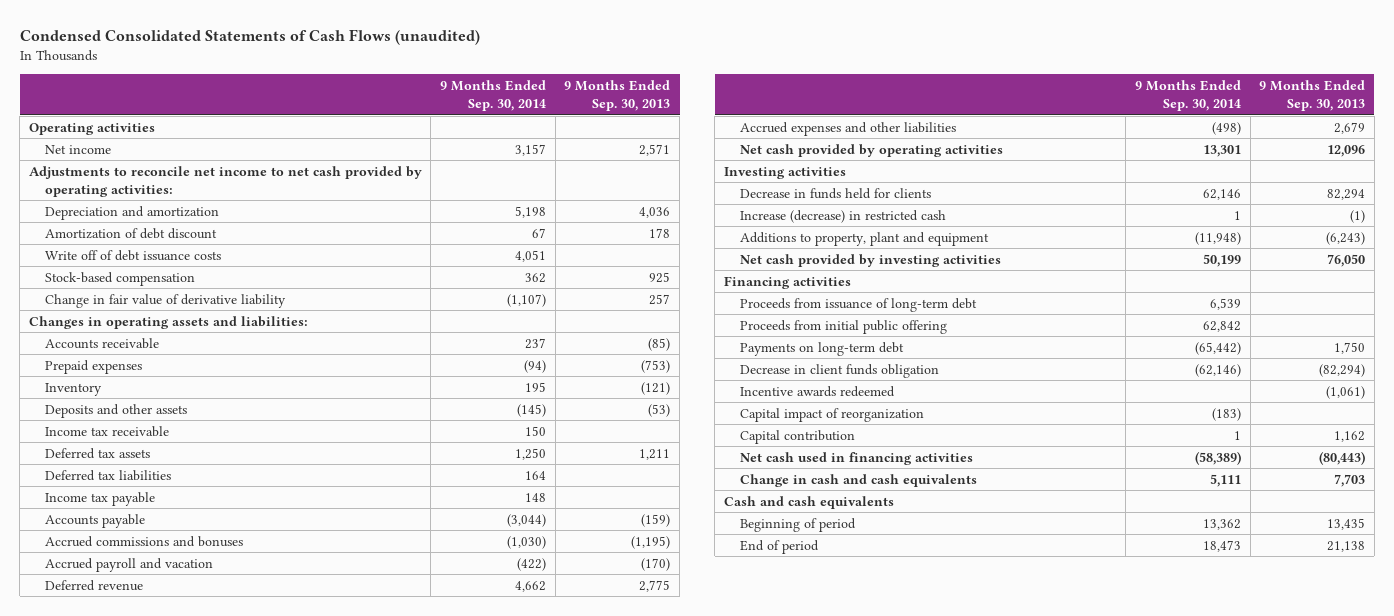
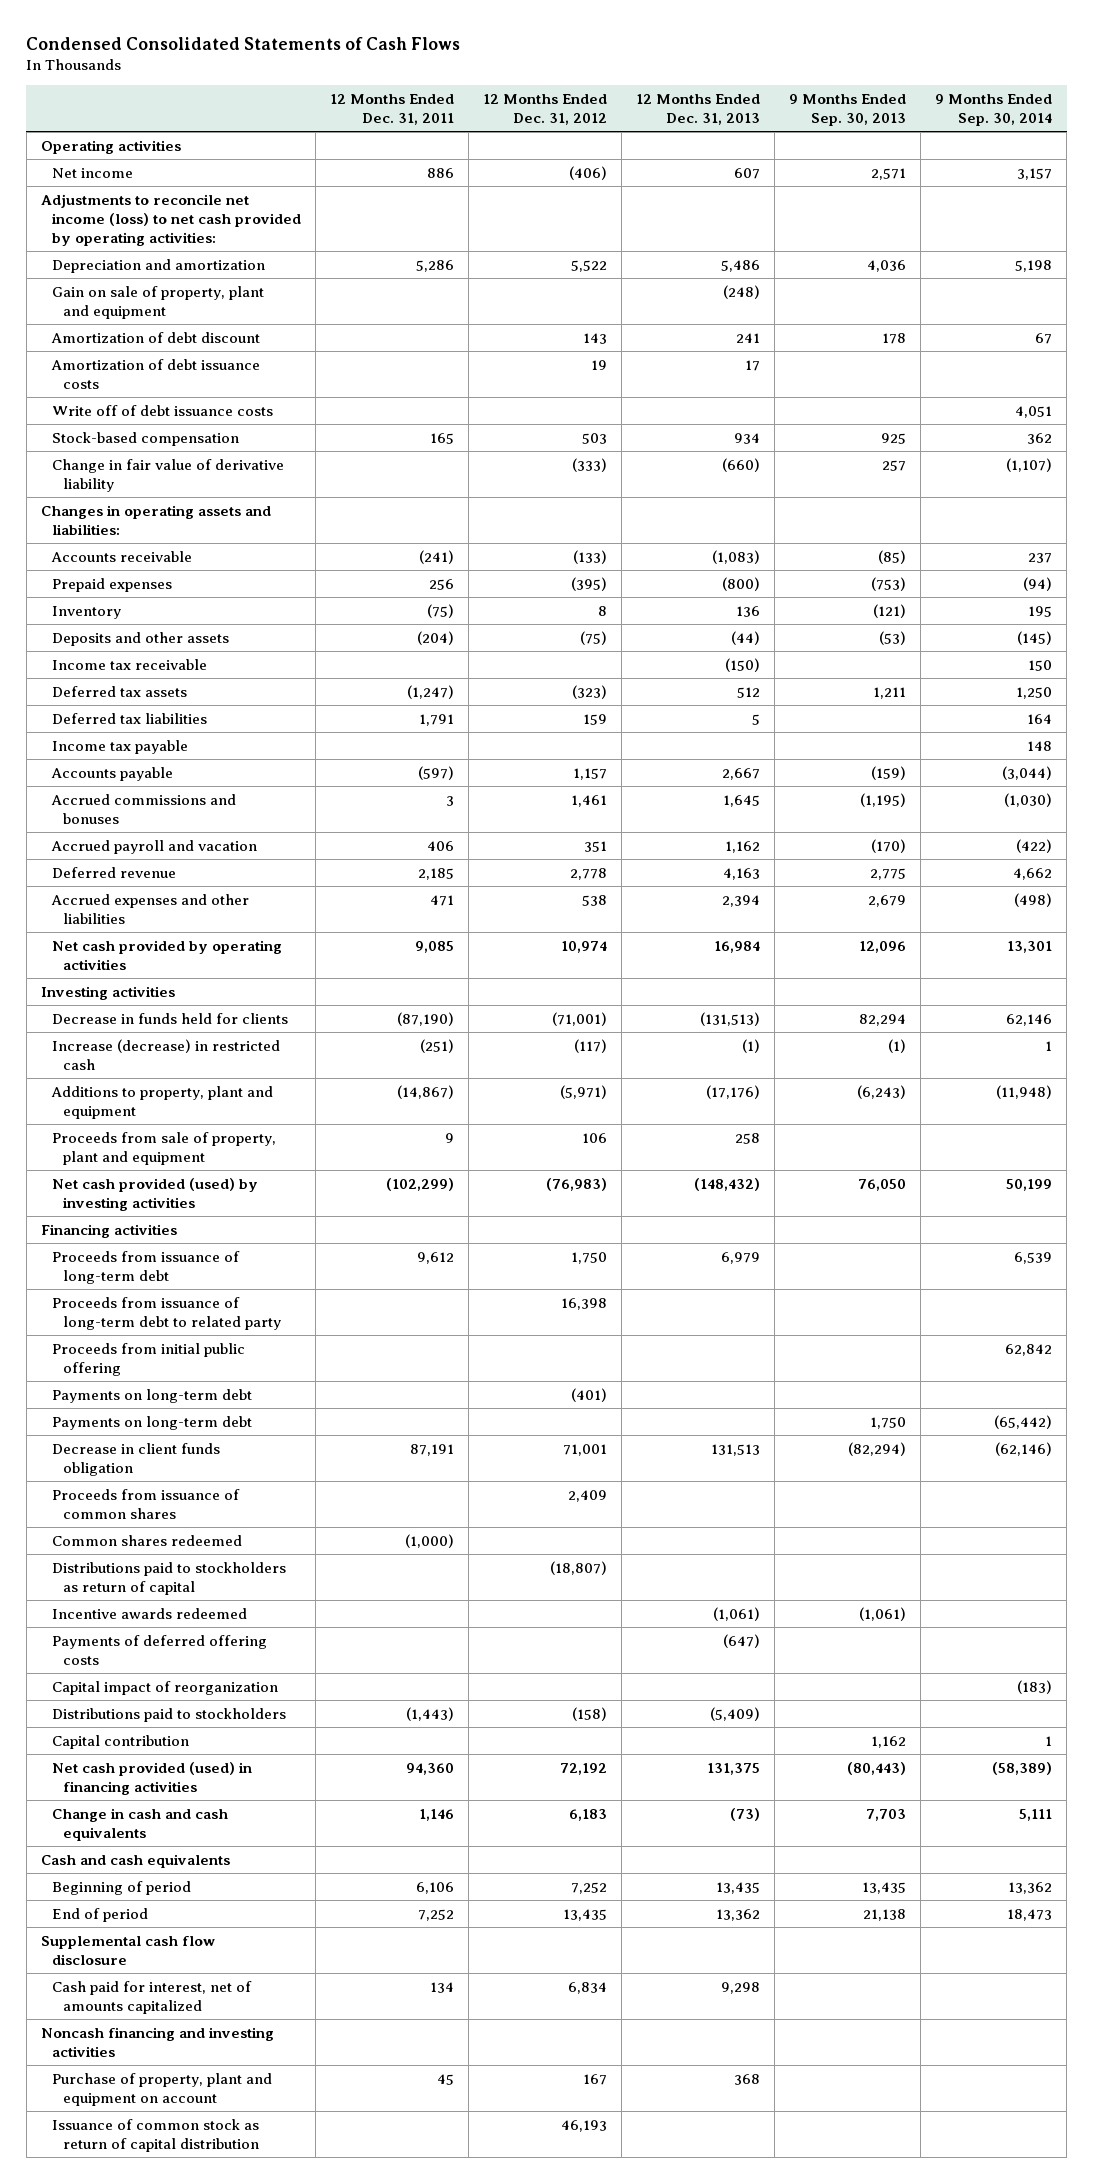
[19,29,480,46] Condensed Consolidated Statements of Cash Flows (unaudited) -> [26,36,461,50] Condensed Consolidated Statements of Cash Flows
none -> [329,94,454,125] 12 Months Ended Dec. 31, 2011
none -> [482,94,607,125] 12 Months Ended Dec. 31, 2012
none -> [636,94,761,125] 12 Months Ended Dec. 31, 2013
[28,165,422,197] Adjustments to reconcile net income to net cash provided by operating activities: -> [40,193,301,246] Adjustments to reconcile net income (loss) to net cash provided by operating activities:
none -> [51,285,264,319] Gain on sale of property, plant and equipment
none -> [50,358,260,389] Amortization of debt issuance costs
none -> [51,1131,276,1165] Proceeds from sale of property, plant and equipment
[740,253,1002,267] Net cash provided by investing activities -> [51,1177,258,1211] Net cash provided (used) by investing activities
none -> [51,1296,281,1330] Proceeds from issuance of long-term debt to related party
none -> [51,1388,252,1403] Payments on long-term debt
none -> [51,1488,240,1519] Proceeds from issuance of common shares
none -> [51,1534,242,1546] Common shares redeemed
none -> [51,1561,286,1595] Distributions paid to stockholders as return of capital
none -> [51,1634,267,1665] Payments of deferred offering costs
none -> [51,1707,286,1722] Distributions paid to stockholders
[740,451,974,465] Net cash used in financing activities -> [51,1761,252,1795] Net cash provided (used) in financing activities
none -> [40,1935,215,1965] Supplemental cash flow disclosure
none -> [51,1980,252,2014] Cash paid for interest, net of amounts capitalized
none -> [40,2026,274,2057] Noncash financing and investing activities
none -> [51,2072,272,2106] Purchase of property, plant and equipment on account
none -> [51,2118,259,2152] Issuance of common stock as return of capital distribution

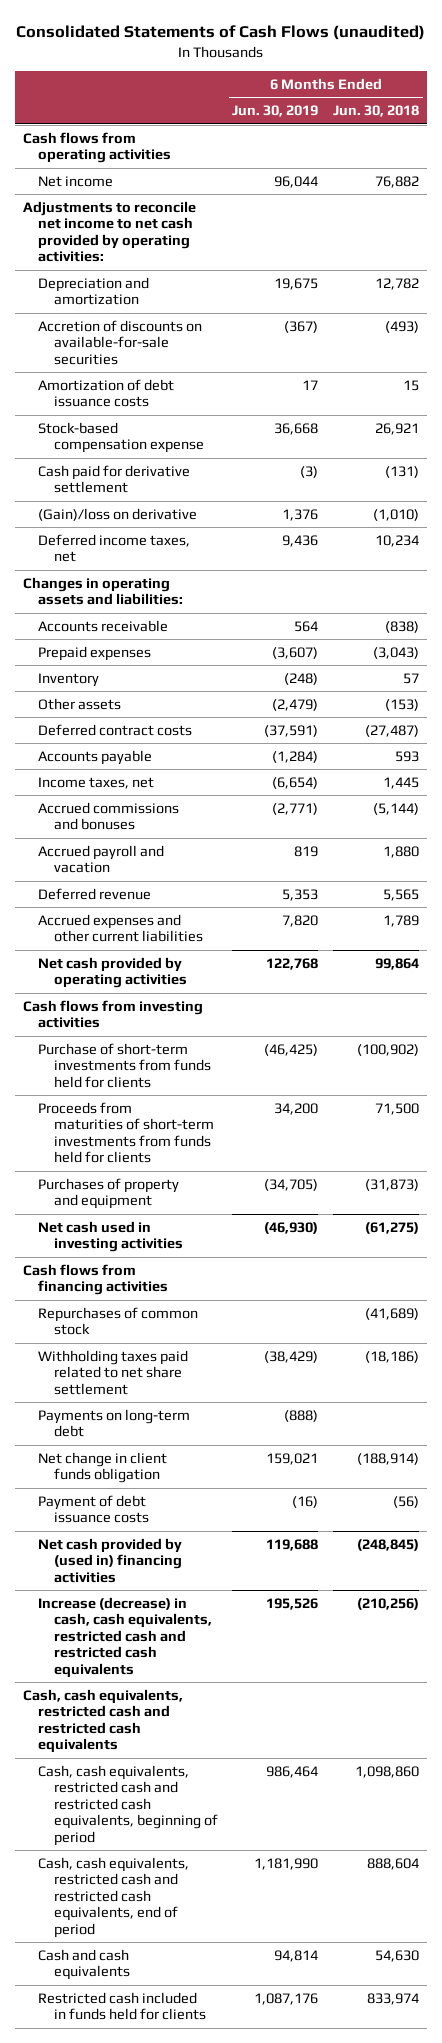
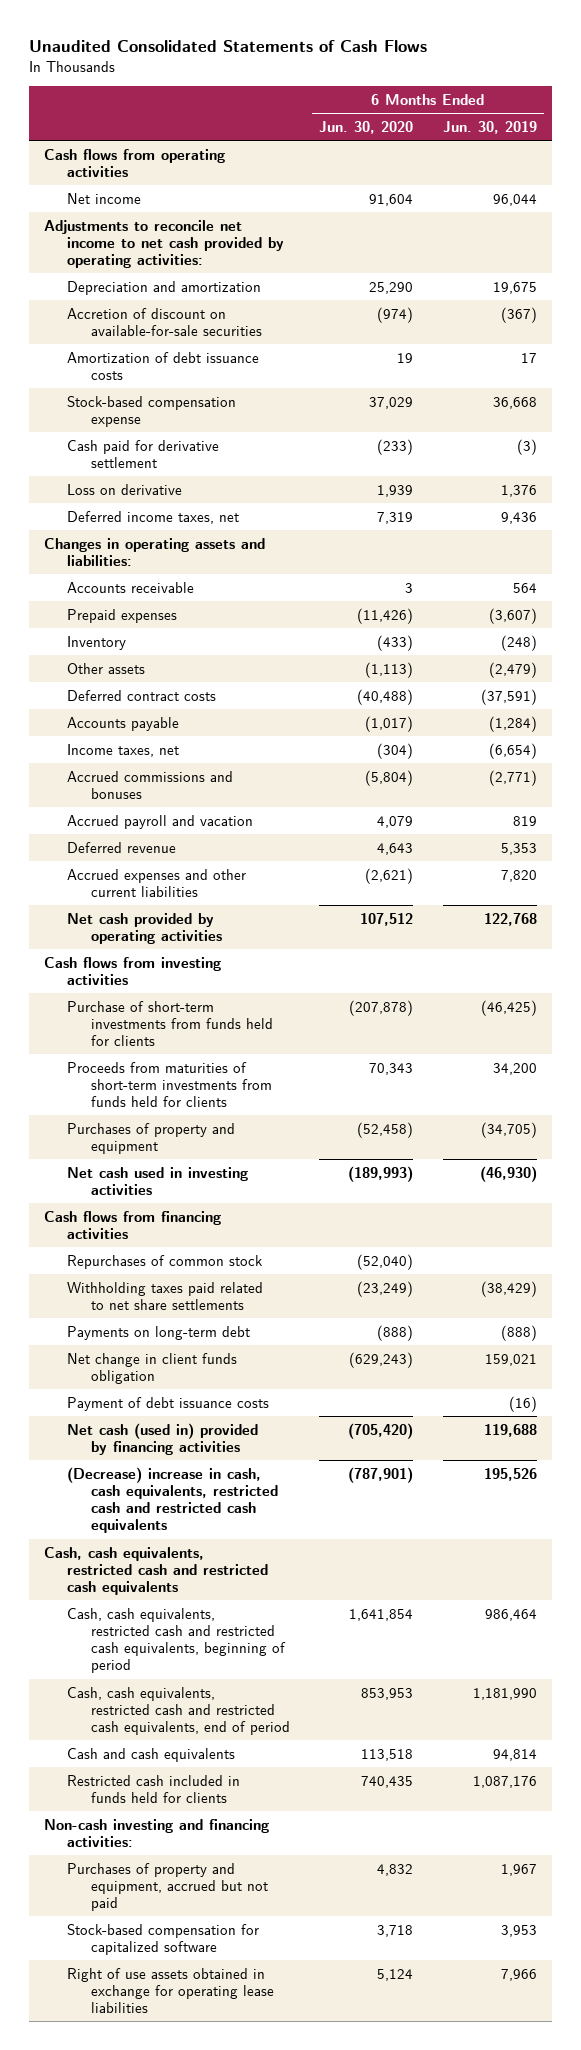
[15,25,425,41] Consolidated Statements of Cash Flows (unaudited) -> [29,39,428,52] Unaudited Consolidated Statements of Cash Flows
[333,104,420,117] Jun. 30, 2018 -> none
none -> [319,120,414,134] Jun. 30, 2020
[38,319,203,365] Accretion of discounts on available-for-sale securities -> [67,307,262,336] Accretion of discount on available-for-sale securities
[38,507,198,521] (Gain)/loss on derivative -> [67,483,183,495] Loss on derivative
[38,1349,189,1395] Withholding taxes paid related to net share settlement -> [67,1281,264,1310] Withholding taxes paid related to net share settlements
[38,1537,183,1583] Net cash provided by (used in) financing activities -> [67,1422,259,1455] Net cash (used in) provided by financing activities
[38,1596,212,1678] Increase (decrease) in cash, cash equivalents, restricted cash and restricted cash equivalents -> [67,1466,278,1534] (Decrease) increase in cash, cash equivalents, restricted cash and restricted cash equivalents
none -> [43,1818,269,1847] Non-cash investing and financing activities:
none -> [67,1862,268,1911] Purchases of property and equipment, accrued but not paid
none -> [67,1923,260,1955] Stock-based compensation for capitalized software
none -> [67,1967,274,2013] Right of use assets obtained in exchange for operating lease liabilities

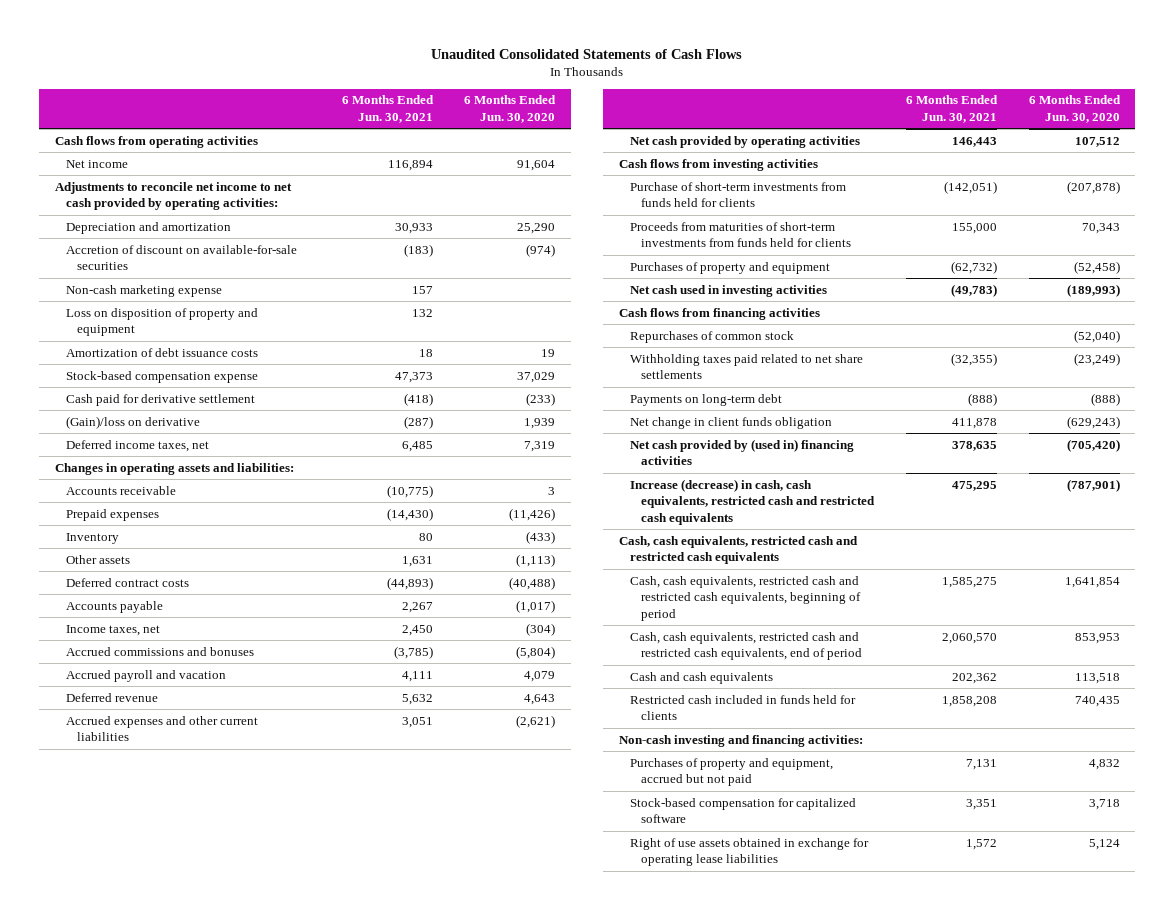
[442,120,537,134] Jun. 30, 2019 -> none
none -> [341,95,434,123] 6 Months Ended Jun. 30, 2021
none -> [65,284,222,297] Non-cash marketing expense
none -> [65,307,258,337] Loss on disposition of property and equipment
[67,483,183,495] Loss on derivative -> [65,415,200,429] (Gain)/loss on derivative
[67,1396,270,1411] Payment of debt issuance costs -> none
[67,1422,259,1455] Net cash (used in) provided by financing activities -> [630,438,855,466] Net cash provided by (used in) financing activities
[67,1466,278,1534] (Decrease) increase in cash, cash equivalents, restricted cash and restricted cash equivalents -> [630,478,876,525] Increase (decrease) in cash, cash equivalents, restricted cash and restricted cash equivalents

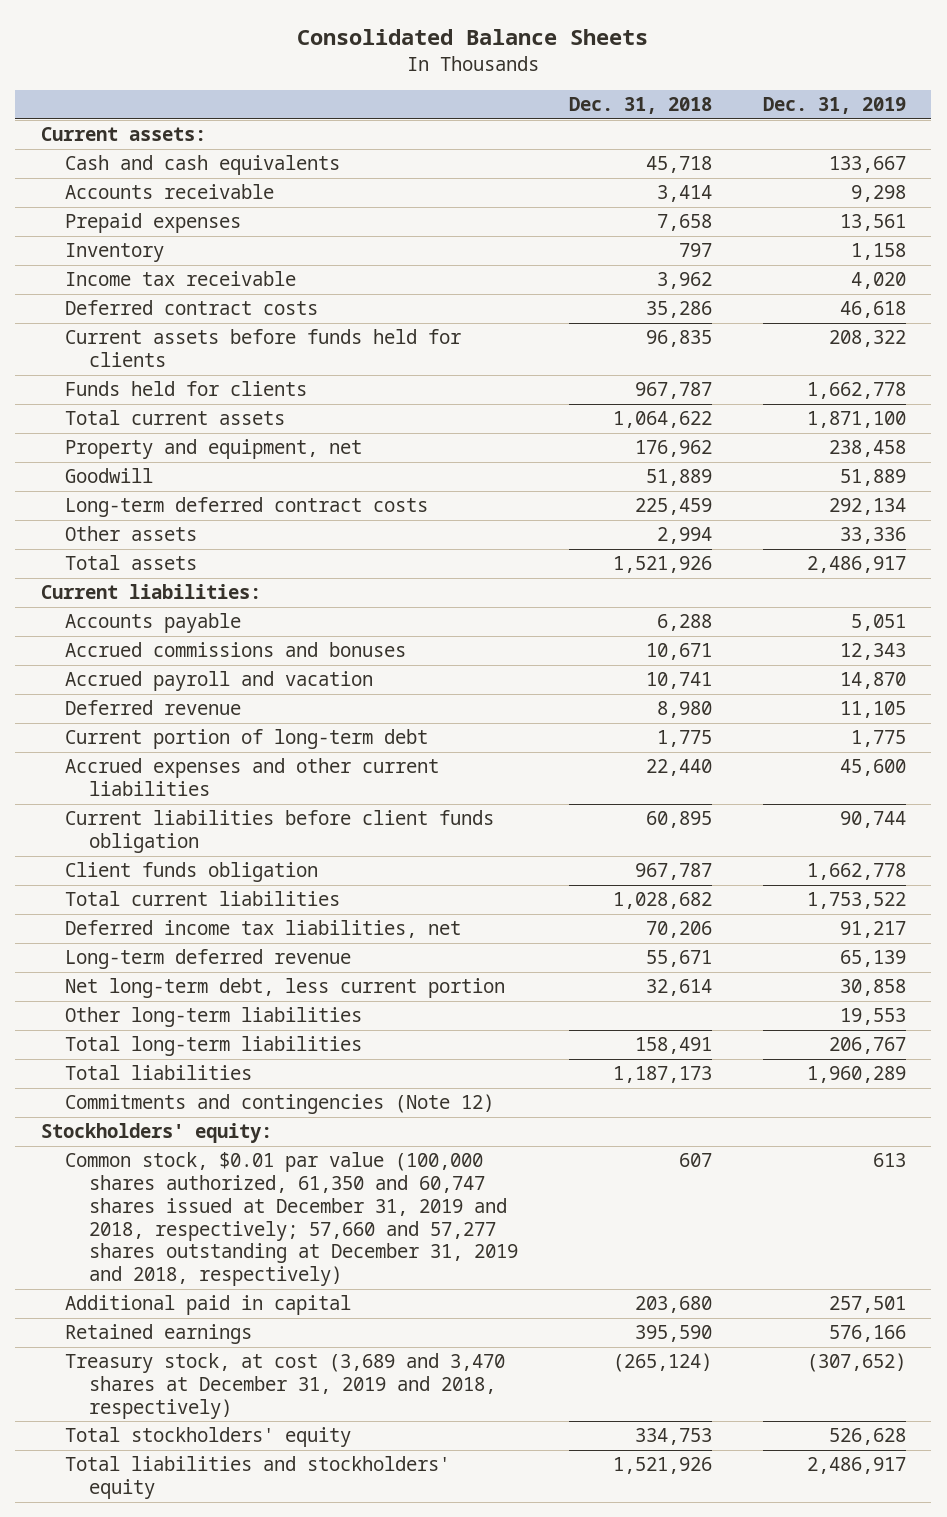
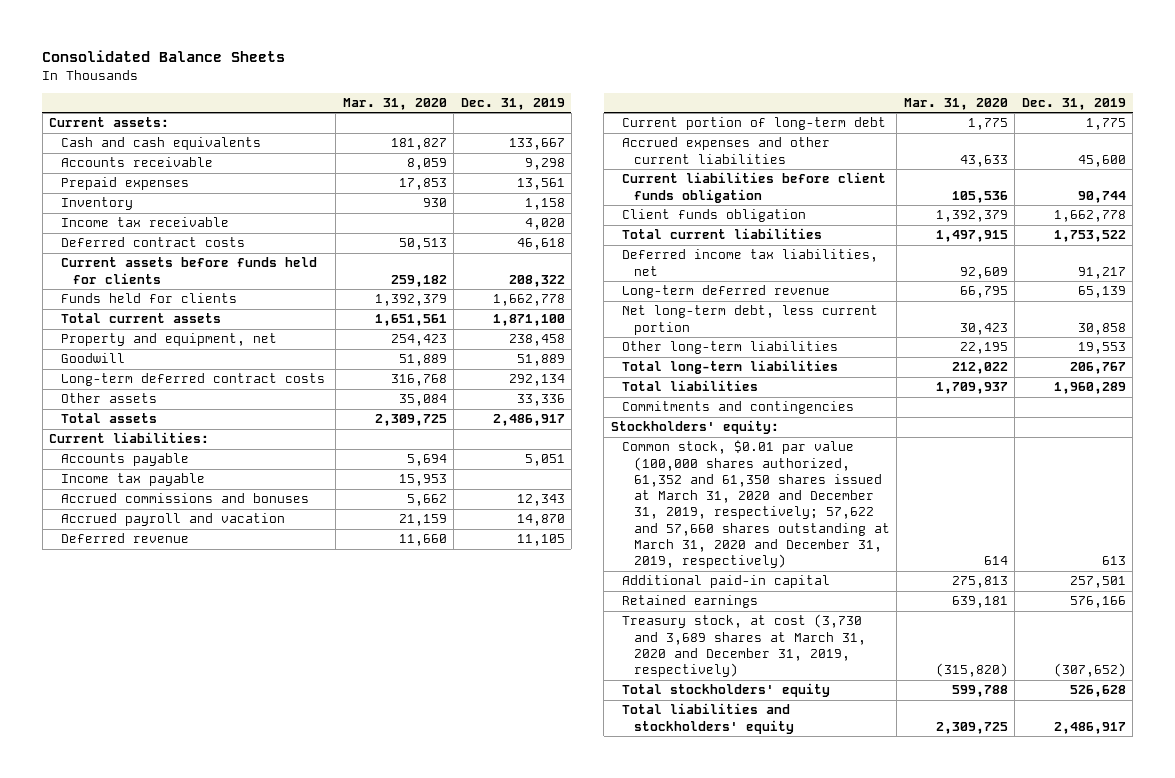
[568,96,712,114] Dec. 31, 2018 -> none
none -> [342,98,447,111] Mar. 31, 2020
none -> [61,473,206,487] Income tax payable
[64,1094,494,1115] Commitments and contingencies (Note 12) -> [622,401,855,415] Commitments and contingencies
[64,1152,518,1287] Common stock, $0.01 par value (100,000 shares authorized, 61,350 and 60,747 shares issued at December 31, 2019 and 2018, respectively; 57,660 and 57,277 shares outstanding at December 31, 2019 and 2018, respectively) -> [622,440,890,569] Common stock, $0.01 par value (100,000 shares authorized, 61,352 and 61,350 shares issued at March 31, 2020 and December 31, 2019, respectively; 57,622 and 57,660 shares outstanding at March 31, 2020 and December 31, 2019, respectively)
[64,1295,351,1316] Additional paid in capital -> [622,575,831,589] Additional paid-in capital
[64,1353,505,1419] Treasury stock, at cost (3,689 and 3,470 shares at December 31, 2019 and 2018, respectively) -> [622,614,866,678] Treasury stock, at cost (3,730 and 3,689 shares at March 31, 2020 and December 31, 2019, respectively)

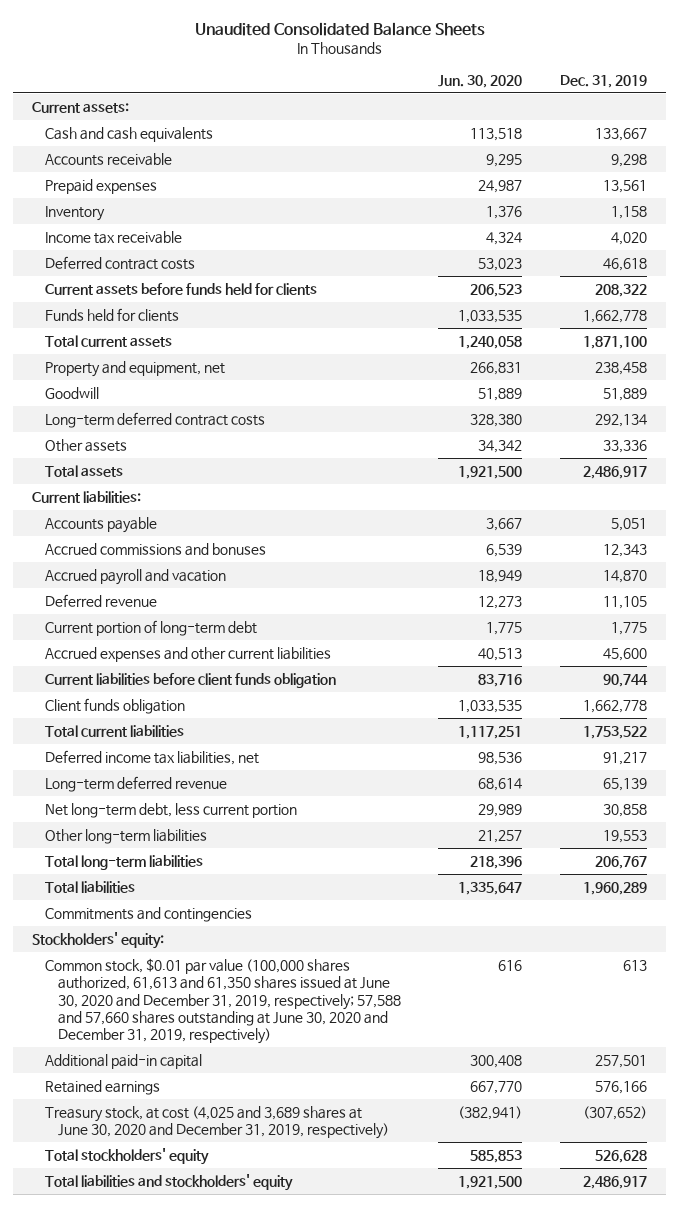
[42,50,286,63] Consolidated Balance Sheets -> [194,21,485,36] Unaudited Consolidated Balance Sheets
[342,98,447,111] Mar. 31, 2020 -> none
none -> [438,75,523,89] Jun. 30, 2020
[61,473,206,487] Income tax payable -> none
[622,440,890,569] Common stock, $0.01 par value (100,000 shares authorized, 61,352 and 61,350 shares issued at March 31, 2020 and December 31, 2019, respectively; 57,622 and 57,660 shares outstanding at March 31, 2020 and December 31, 2019, respectively) -> [44,957,401,1045] Common stock, $0.01 par value (100,000 shares authorized, 61,613 and 61,350 shares issued at June 30, 2020 and December 31, 2019, respectively; 57,588 and 57,660 shares outstanding at June 30, 2020 and December 31, 2019, respectively)
[622,614,866,678] Treasury stock, at cost (3,730 and 3,689 shares at March 31, 2020 and December 31, 2019, respectively) -> [44,1105,389,1140] Treasury stock, at cost (4,025 and 3,689 shares at June 30, 2020 and December 31, 2019, respectively)

